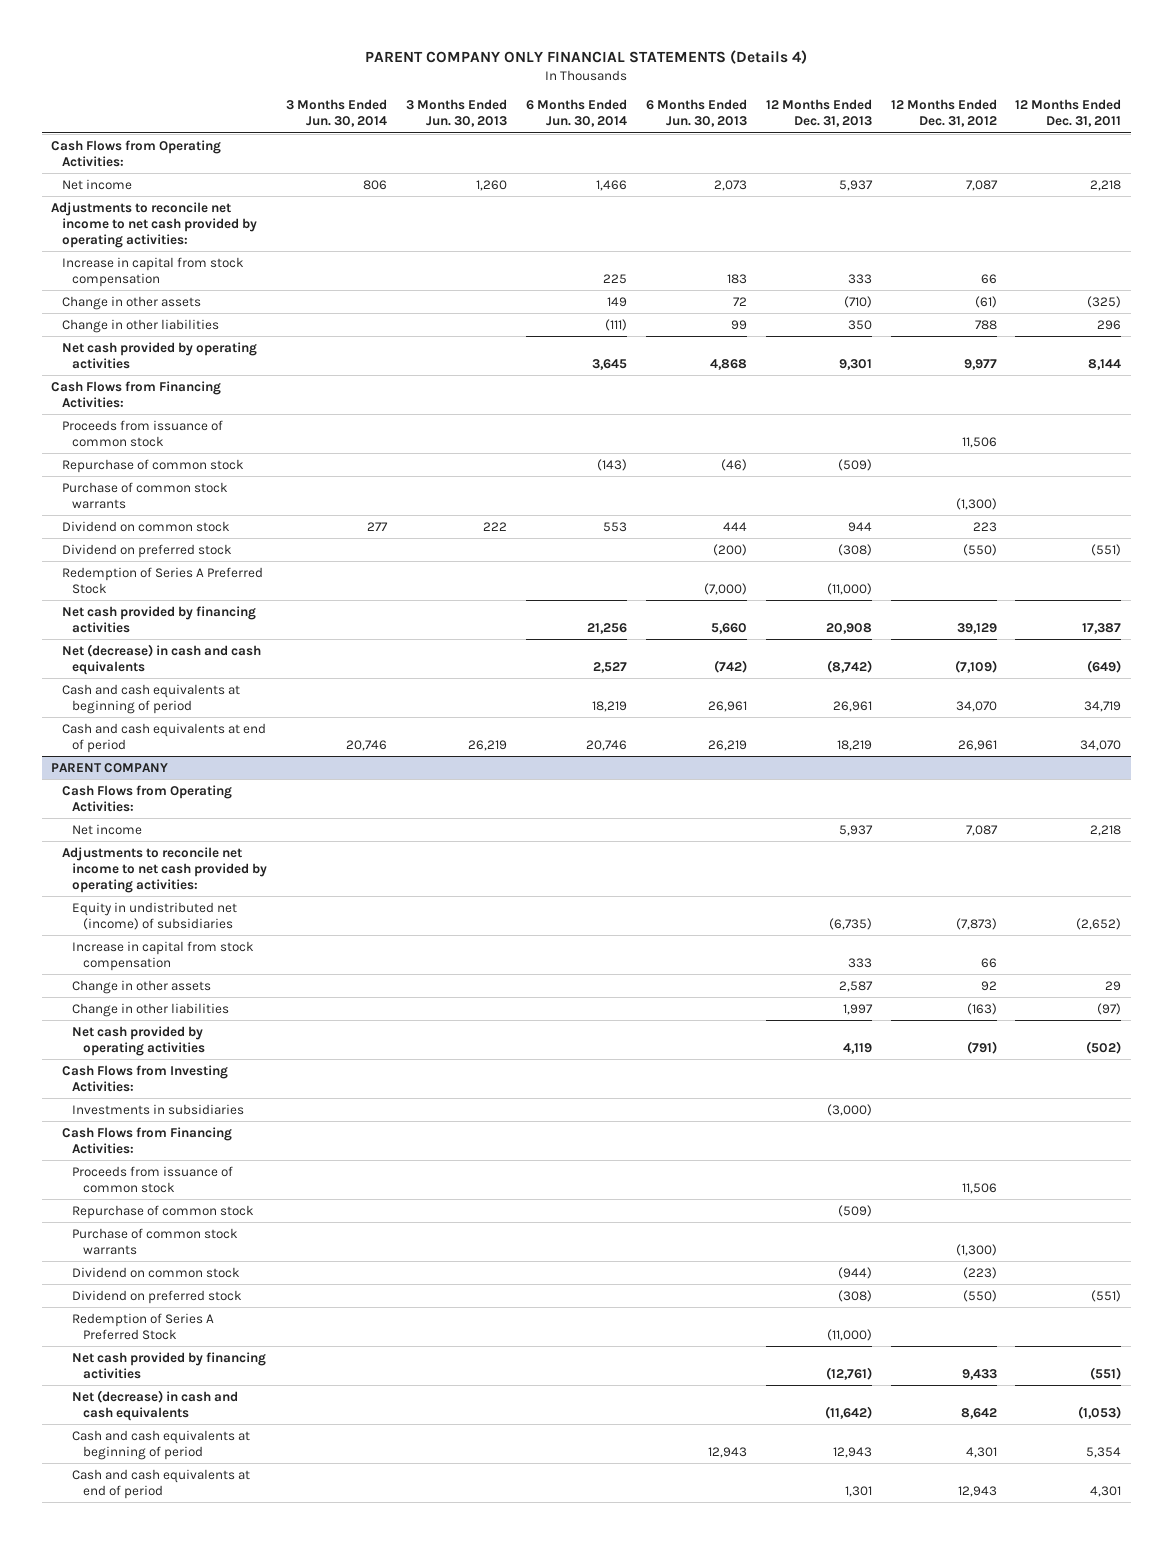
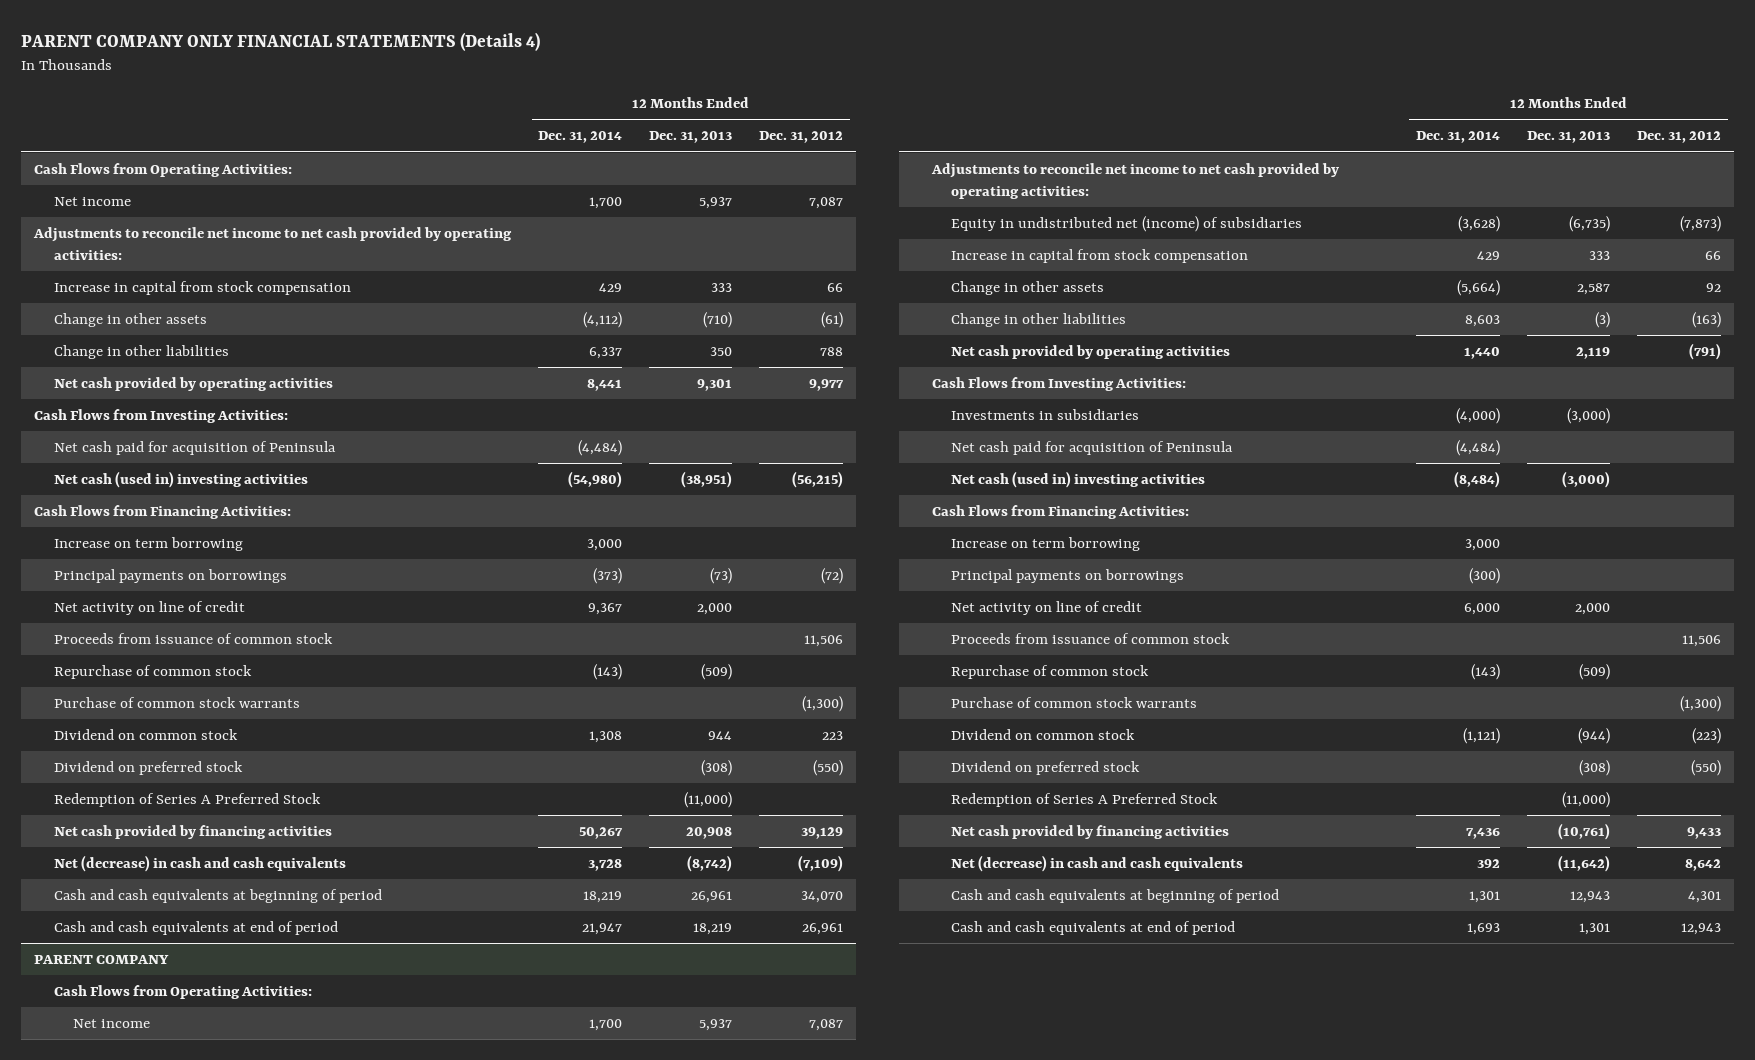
[286,99,388,128] 3 Months Ended Jun. 30, 2014 -> none
[406,99,508,128] 3 Months Ended Jun. 30, 2013 -> none
[525,99,627,128] 6 Months Ended Jun. 30, 2014 -> none
[645,99,747,128] 6 Months Ended Jun. 30, 2013 -> none
[1015,99,1122,128] 12 Months Ended Dec. 31, 2011 -> none
none -> [538,131,623,144] Dec. 31, 2014
none -> [34,408,289,423] Cash Flows from Investing Activities:
none -> [53,440,336,455] Net cash paid for acquisition of Peninsula
none -> [53,470,308,488] Net cash (used in) investing activities
none -> [53,536,243,551] Increase on term borrowing
none -> [53,568,287,583] Principal payments on borrowings
none -> [53,600,245,615] Net activity on line of credit
[842,1003,873,1015] 1,997 -> [1595,311,1611,328] (3)
[842,1042,872,1054] 4,119 -> [1576,346,1611,359] 2,119
none -> [950,440,1233,455] Net cash paid for acquisition of Peninsula
none -> [950,470,1205,488] Net cash (used in) investing activities
none -> [950,536,1140,551] Increase on term borrowing
none -> [950,568,1184,583] Principal payments on borrowings
none -> [950,600,1142,615] Net activity on line of credit
[825,1366,872,1380] (12,761) -> [1558,822,1611,840] (10,761)

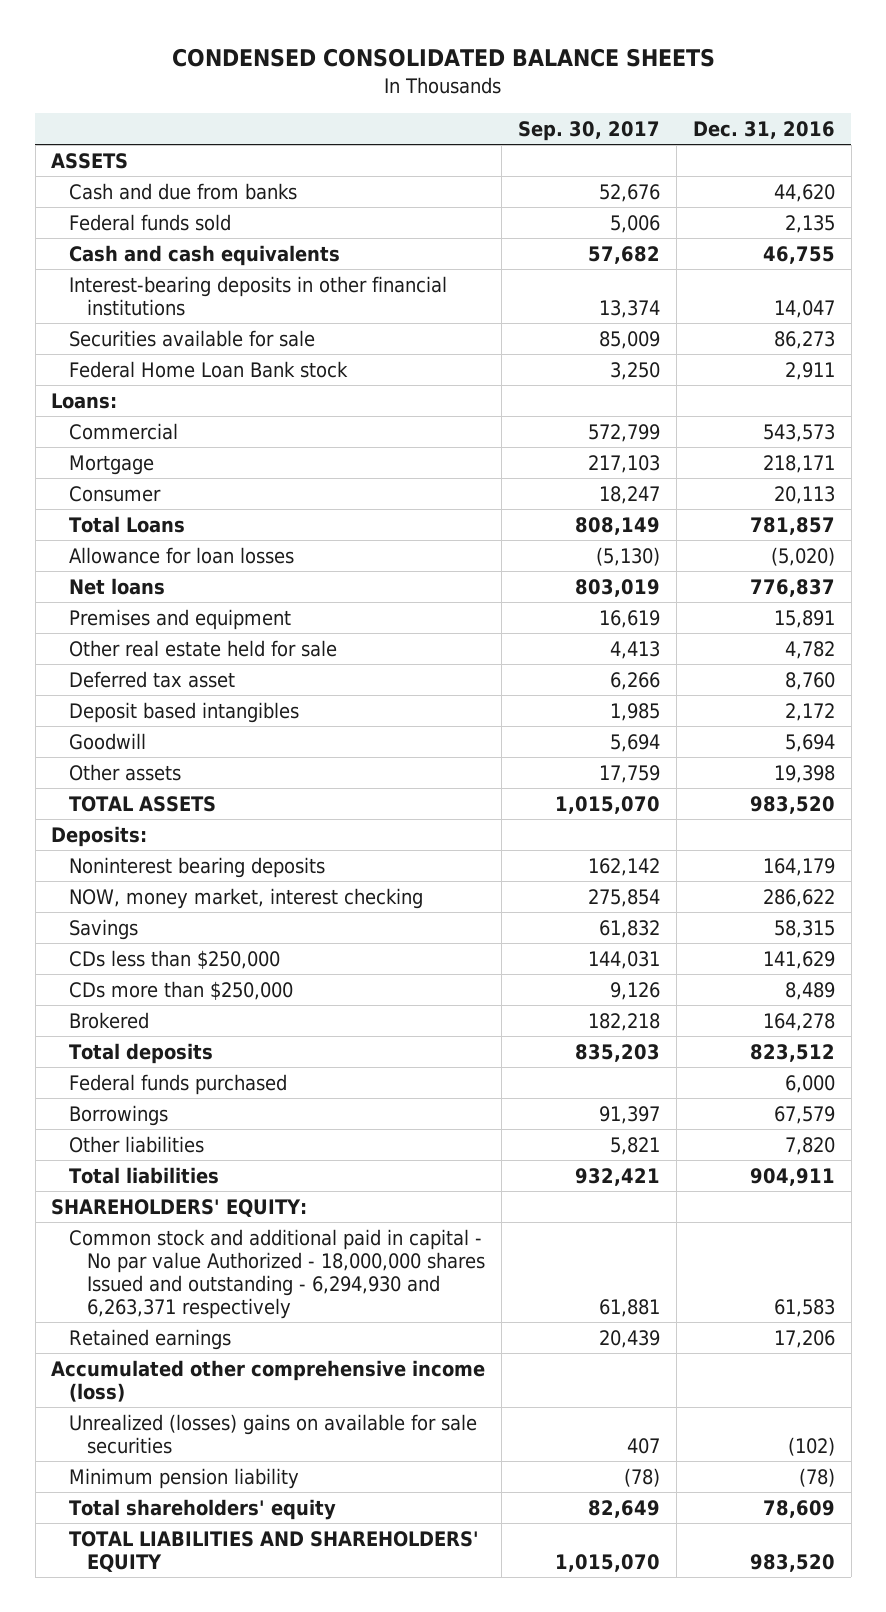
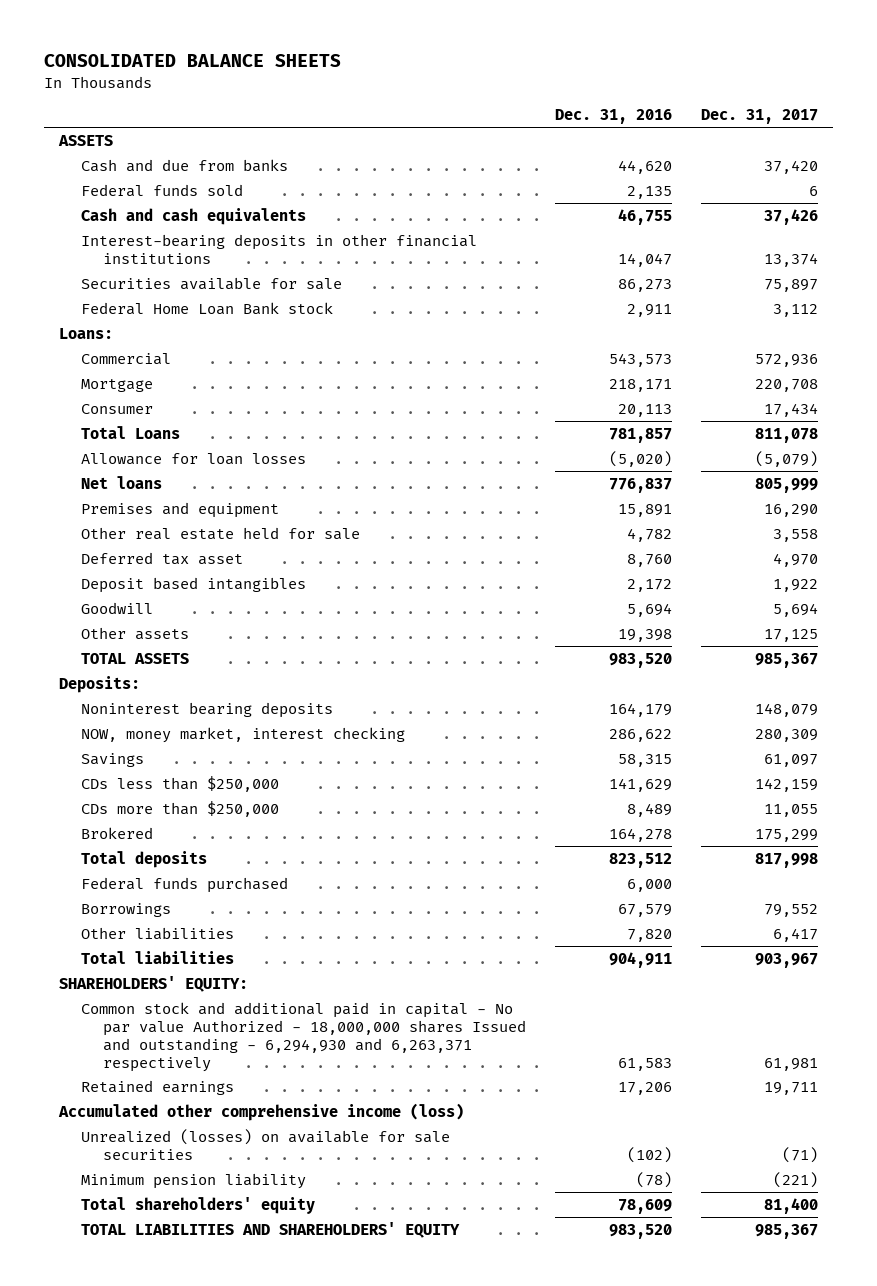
[172,48,716,68] CONDENSED CONSOLIDATED BALANCE SHEETS -> [44,54,342,68] CONSOLIDATED BALANCE SHEETS
[518,121,661,142] Sep. 30, 2017 -> none
none -> [701,109,819,125] Dec. 31, 2017
[69,1413,478,1454] Unrealized (losses) gains on available for sale securities -> [80,1128,450,1160] Unrealized (losses) on available for sale securities

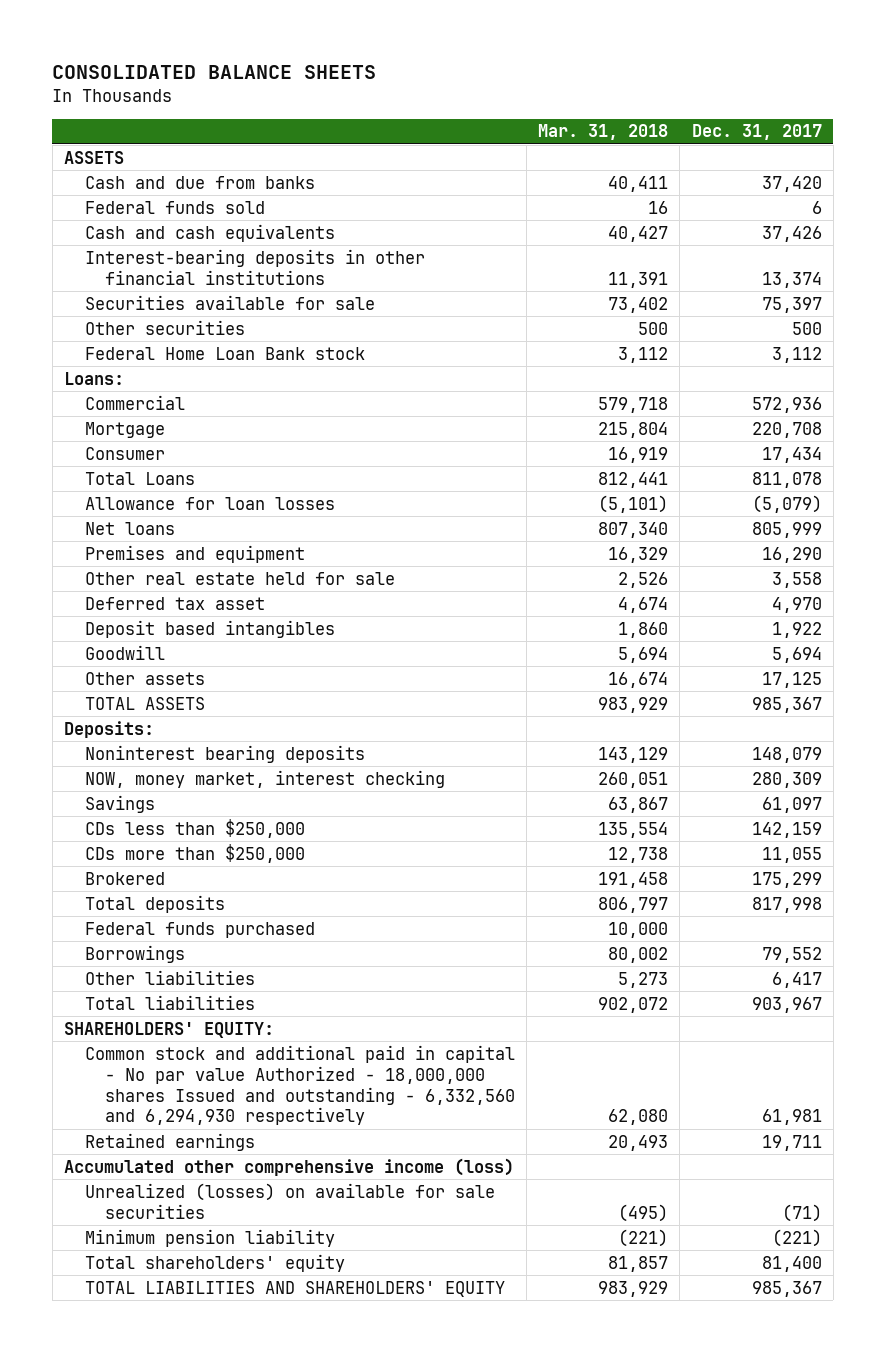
[555,109,673,125] Dec. 31, 2016 -> none
none -> [538,124,669,141] Mar. 31, 2018
[764,278,819,292] 75,897 -> [761,296,822,313] 75,397
none -> [84,319,245,335] Other securities
[80,1001,527,1072] Common stock and additional paid in capital - No par value Authorized - 18,000,000 shares Issued and outstanding - 6,294,930 and 6,263,371 respectively -> [84,1044,516,1126] Common stock and additional paid in capital - No par value Authorized - 18,000,000 shares Issued and outstanding - 6,332,560 and 6,294,930 respectively

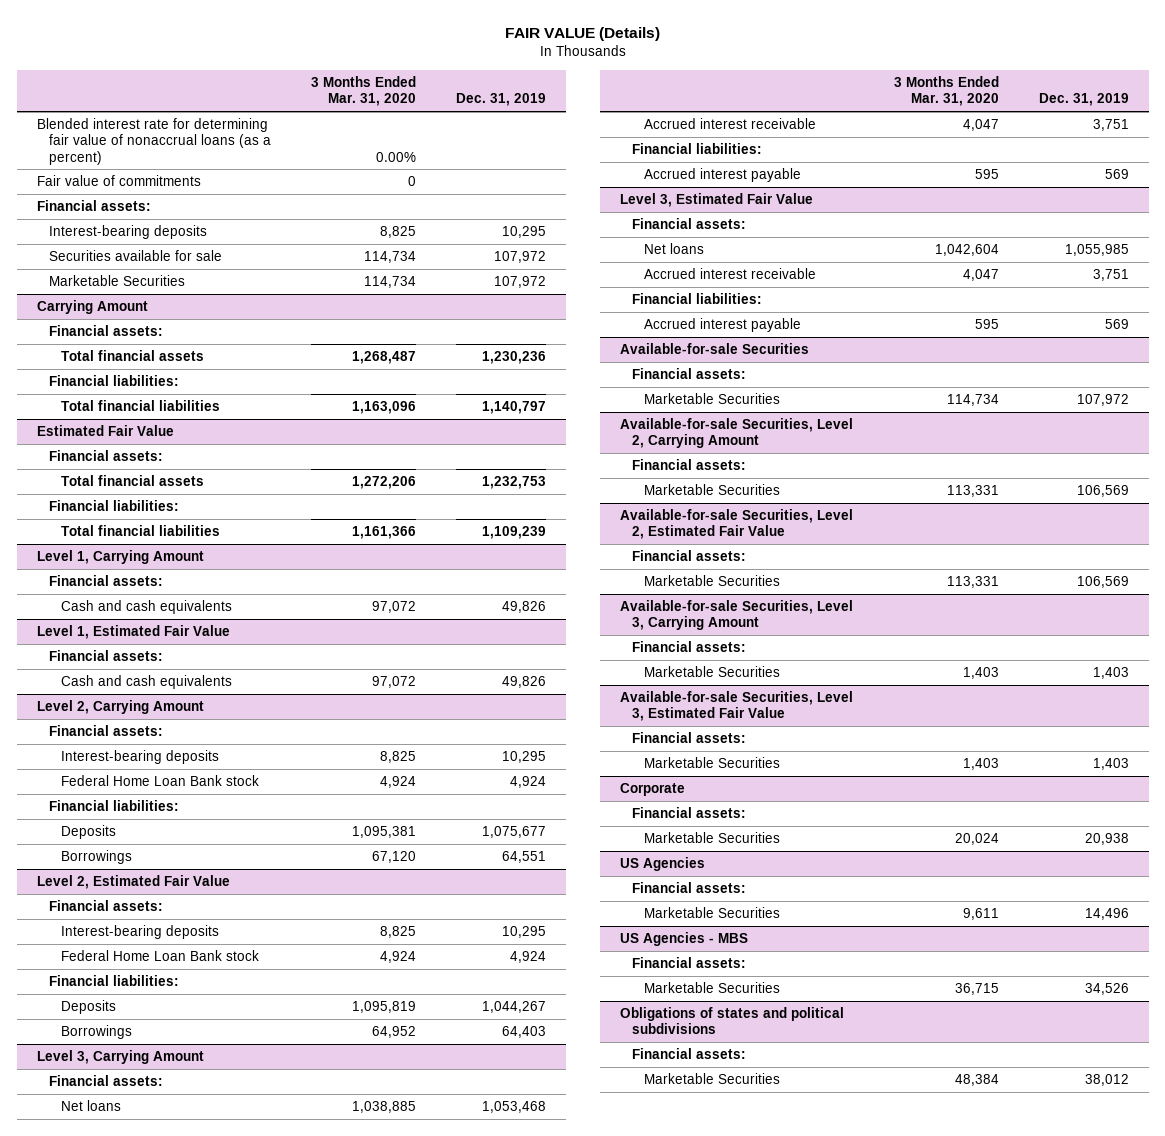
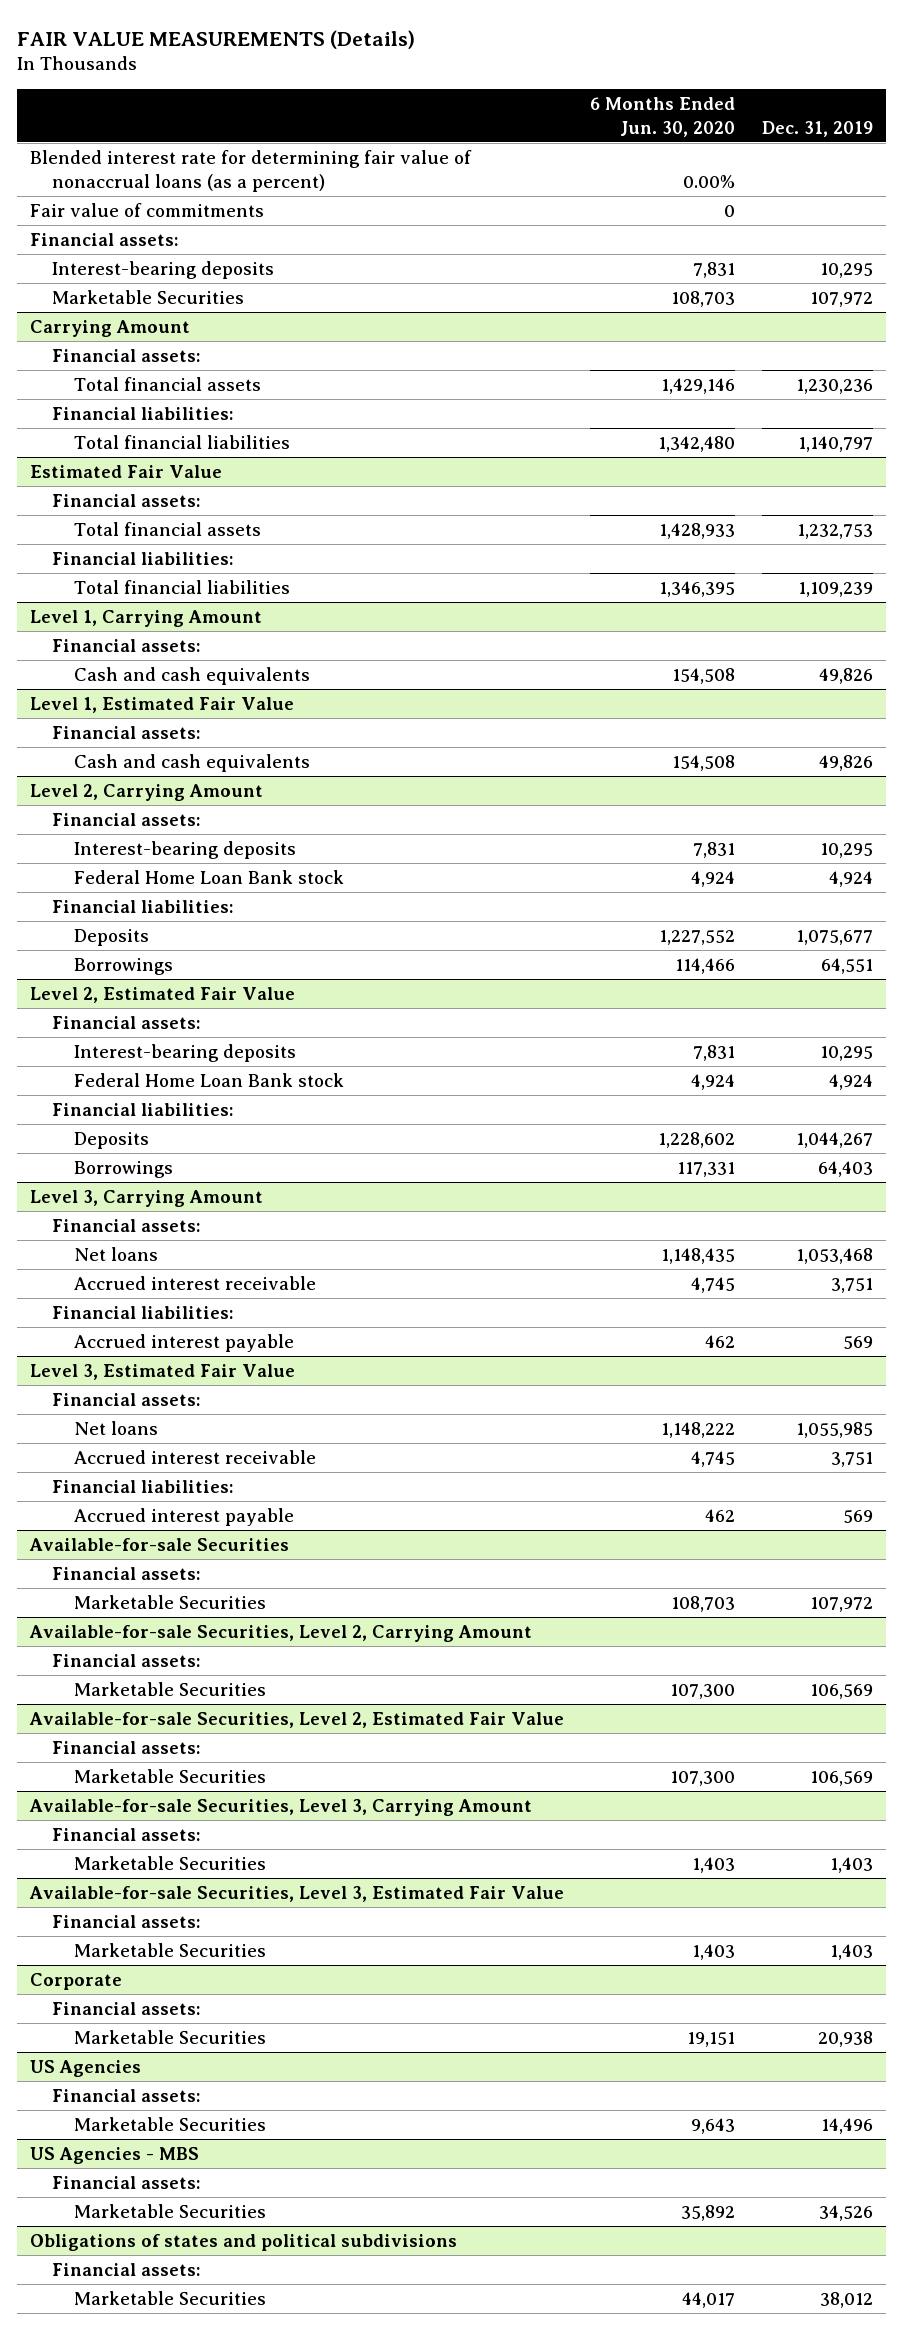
[504,26,660,41] FAIR VALUE (Details) -> [17,29,416,49] FAIR VALUE MEASUREMENTS (Details)
[310,76,416,107] 3 Months Ended Mar. 31, 2020 -> none
none -> [590,96,736,137] 6 Months Ended Jun. 30, 2020
[48,250,222,262] Securities available for sale -> none

